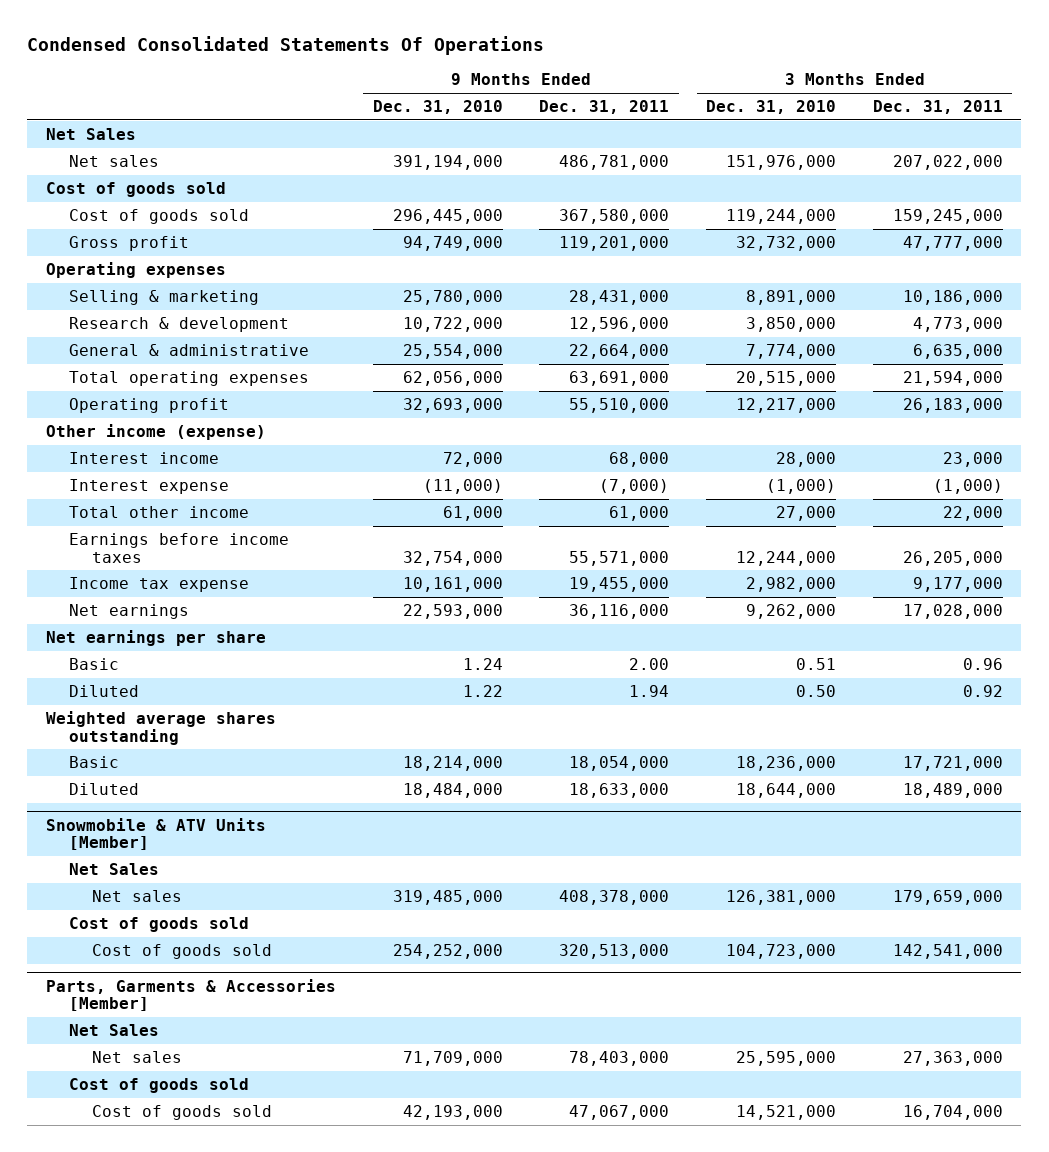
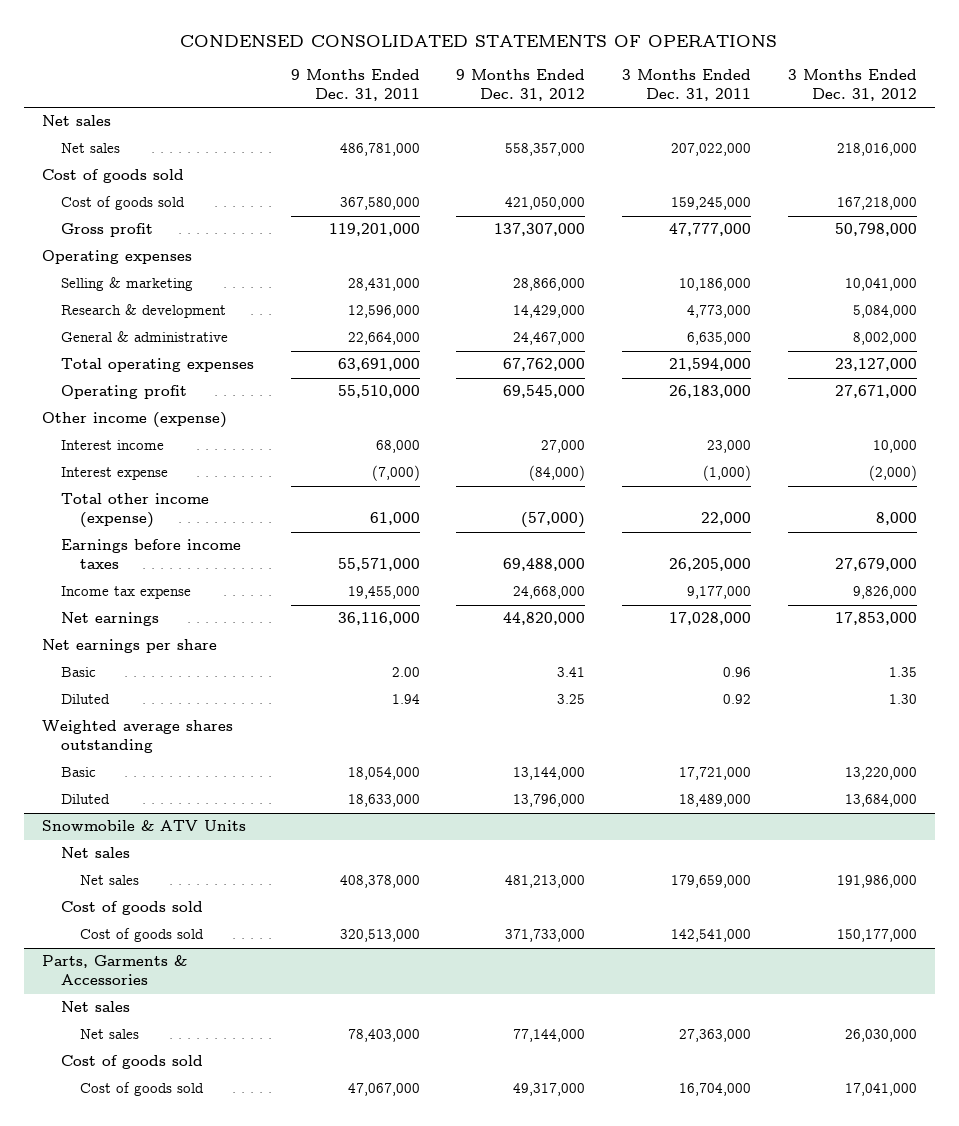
[27,36,545,56] Condensed Consolidated Statements Of Operations -> [180,34,778,47] CONDENSED CONSOLIDATED STATEMENTS OF OPERATIONS
[372,99,503,114] Dec. 31, 2010 -> none
[706,99,837,114] Dec. 31, 2010 -> none
none -> [456,68,586,101] 9 Months Ended Dec. 31, 2012
none -> [787,68,917,101] 3 Months Ended Dec. 31, 2012
[45,127,136,140] Net Sales -> [42,115,112,127] Net sales
[69,505,250,518] Total other income -> [61,493,210,529] Total other income (expense)
[45,817,266,851] Snowmobile & ATV Units [Member] -> [42,820,247,832] Snowmobile & ATV Units
[69,862,160,875] Net Sales -> [61,847,131,859] Net sales
[45,978,336,1012] Parts, Garments & Accessories [Member] -> [42,955,188,986] Parts, Garments & Accessories
[69,1023,160,1036] Net Sales -> [61,1001,131,1013] Net sales

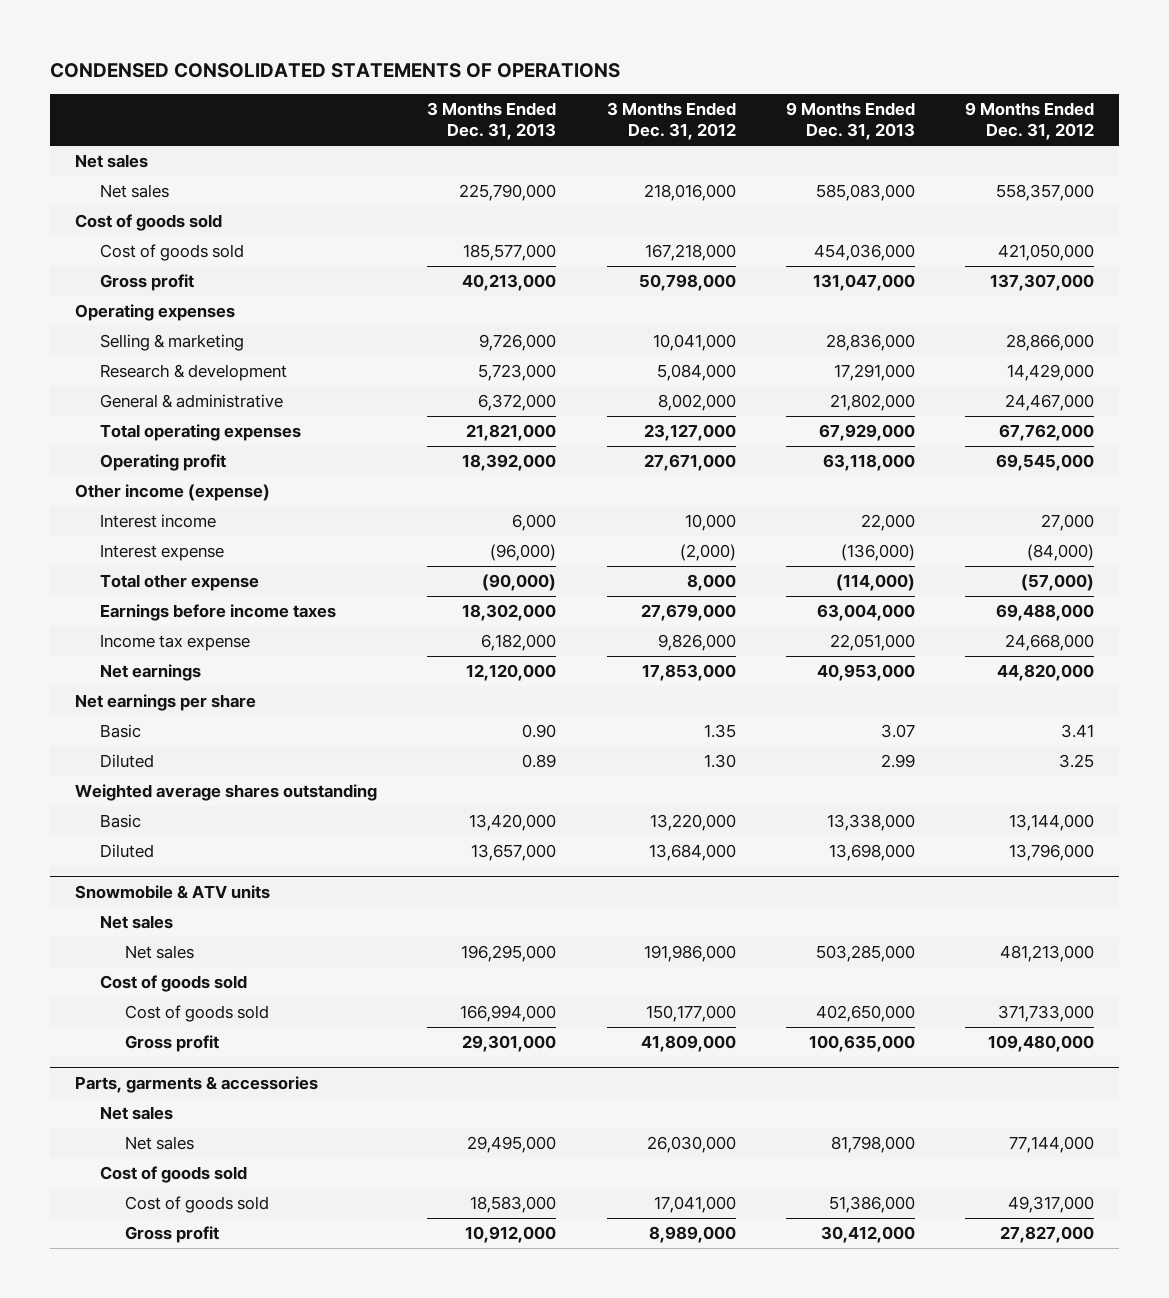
[290,68,420,101] 9 Months Ended Dec. 31, 2011 -> none
[622,68,752,101] 3 Months Ended Dec. 31, 2011 -> none
none -> [427,102,557,141] 3 Months Ended Dec. 31, 2013
none -> [785,102,915,141] 9 Months Ended Dec. 31, 2013
[61,493,210,529] Total other income (expense) -> [100,574,260,592] Total other expense
[42,820,247,832] Snowmobile & ATV Units -> [75,884,271,899] Snowmobile & ATV units
none -> [125,1035,220,1053] Gross profit
[42,955,188,986] Parts, Garments & Accessories -> [75,1075,319,1093] Parts, garments & accessories
none -> [125,1226,220,1244] Gross profit

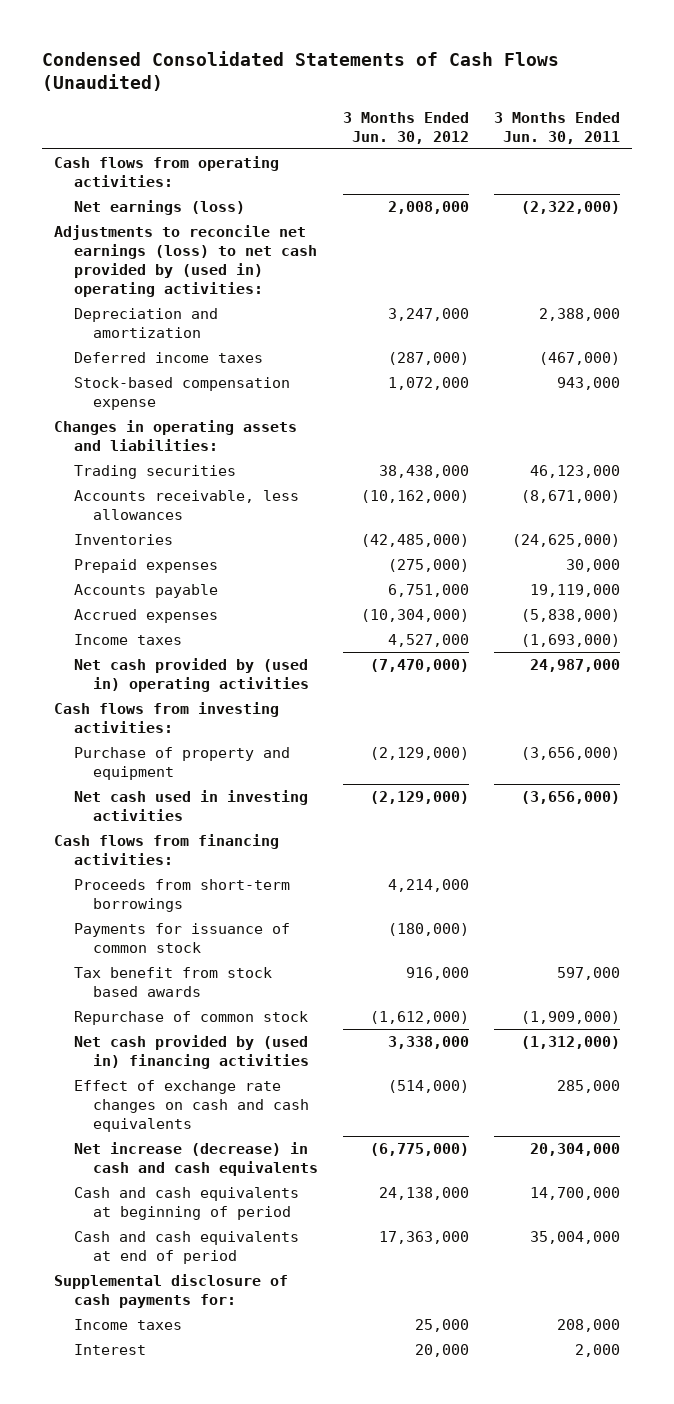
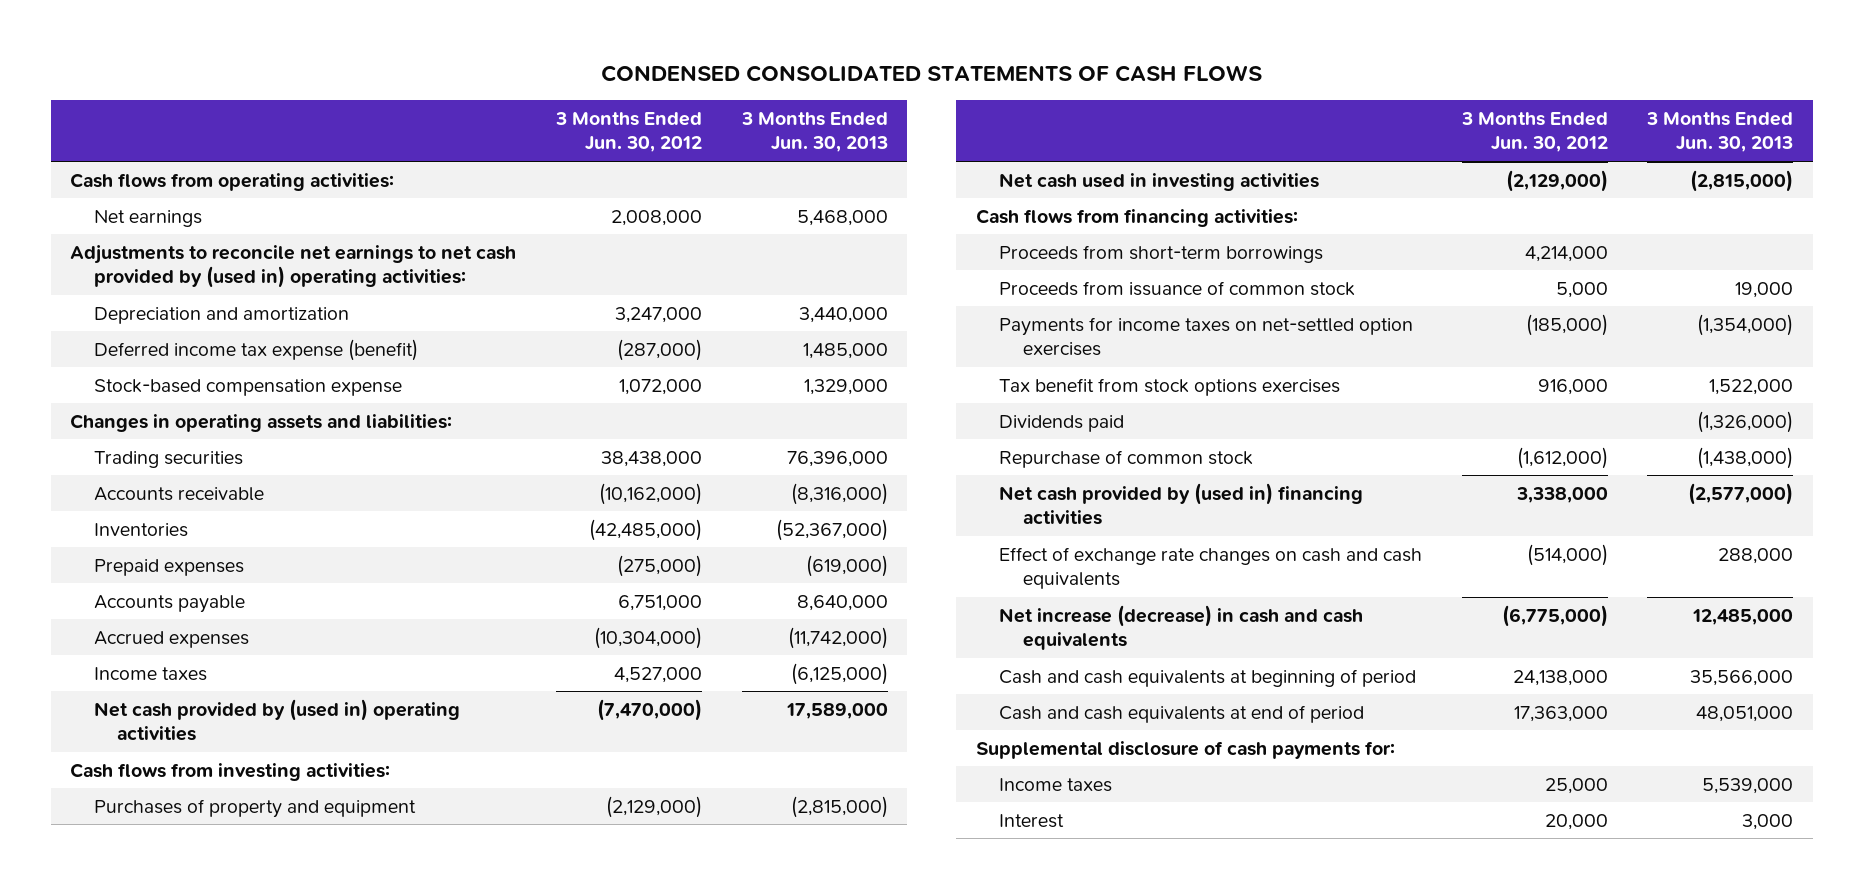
[41,50,559,92] Condensed Consolidated Statements of Cash Flows (Unaudited) -> [600,64,1262,82] CONDENSED CONSOLIDATED STATEMENTS OF CASH FLOWS
[493,111,620,144] 3 Months Ended Jun. 30, 2011 -> none
none -> [740,112,888,153] 3 Months Ended Jun. 30, 2013
[73,200,245,216] Net earnings (loss) -> [93,209,202,227] Net earnings
[54,225,317,297] Adjustments to reconcile net earnings (loss) to net cash provided by (used in) operating activities: -> [70,244,517,289] Adjustments to reconcile net earnings to net cash provided by (used in) operating activities:
[73,352,263,364] Deferred income taxes -> [93,338,418,361] Deferred income tax expense (benefit)
[73,490,299,521] Accounts receivable, less allowances -> [93,486,264,501] Accounts receivable
[73,747,290,781] Purchase of property and equipment -> [93,798,416,818] Purchases of property and equipment
[73,923,290,954] Payments for issuance of common stock -> [999,280,1356,296] Proceeds from issuance of common stock
[387,923,469,937] (180,000) -> [1555,281,1608,298] 5,000
none -> [999,316,1414,357] Payments for income taxes on net-settled option exercises
[73,967,272,998] Tax benefit from stock based awards -> [999,377,1341,396] Tax benefit from stock options exercises
none -> [999,414,1125,432] Dividends paid

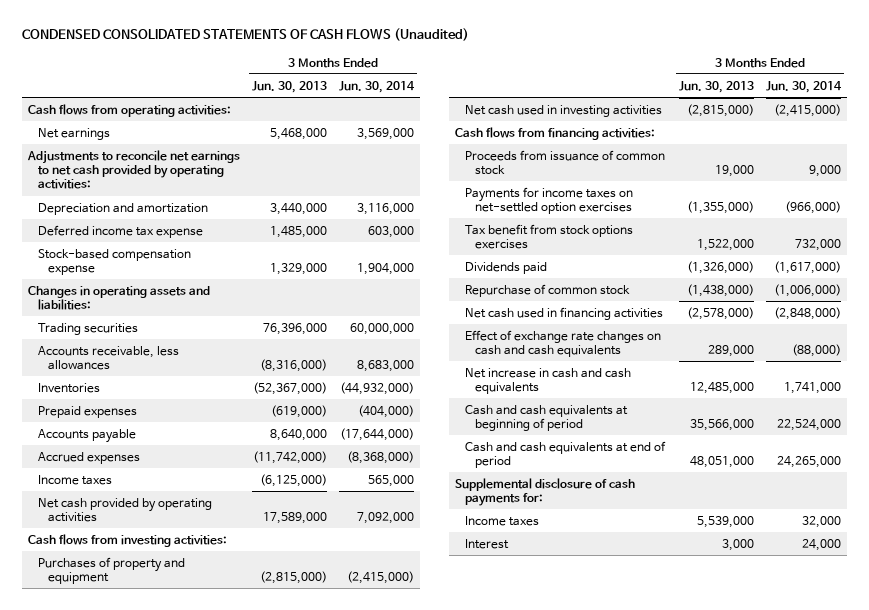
[600,64,1262,82] CONDENSED CONSOLIDATED STATEMENTS OF CASH FLOWS -> [21,28,469,42] CONDENSED CONSOLIDATED STATEMENTS OF CASH FLOWS (Unaudited)
[555,112,703,153] 3 Months Ended Jun. 30, 2012 -> none
none -> [339,80,416,93] Jun. 30, 2014
[70,244,517,289] Adjustments to reconcile net earnings to net cash provided by (used in) operating activities: -> [26,149,240,190] Adjustments to reconcile net earnings to net cash provided by operating activities:
[93,338,418,361] Deferred income tax expense (benefit) -> [37,224,203,238] Deferred income tax expense
[93,486,264,501] Accounts receivable -> [37,345,179,370] Accounts receivable, less allowances
[93,698,460,742] Net cash provided by (used in) operating activities -> [37,497,212,522] Net cash provided by operating activities
[999,244,1324,263] Proceeds from short-term borrowings -> none
[1697,313,1794,336] (1,354,000) -> [686,200,754,214] (1,355,000)
[999,482,1364,526] Net cash provided by (used in) financing activities -> [464,306,663,320] Net cash used in financing activities
[1688,482,1794,505] (2,577,000) -> [686,306,754,320] (2,578,000)
[1718,547,1794,564] 288,000 -> [707,344,754,357] 289,000
[999,604,1364,651] Net increase (decrease) in cash and cash equivalents -> [464,367,631,394] Net increase in cash and cash equivalents

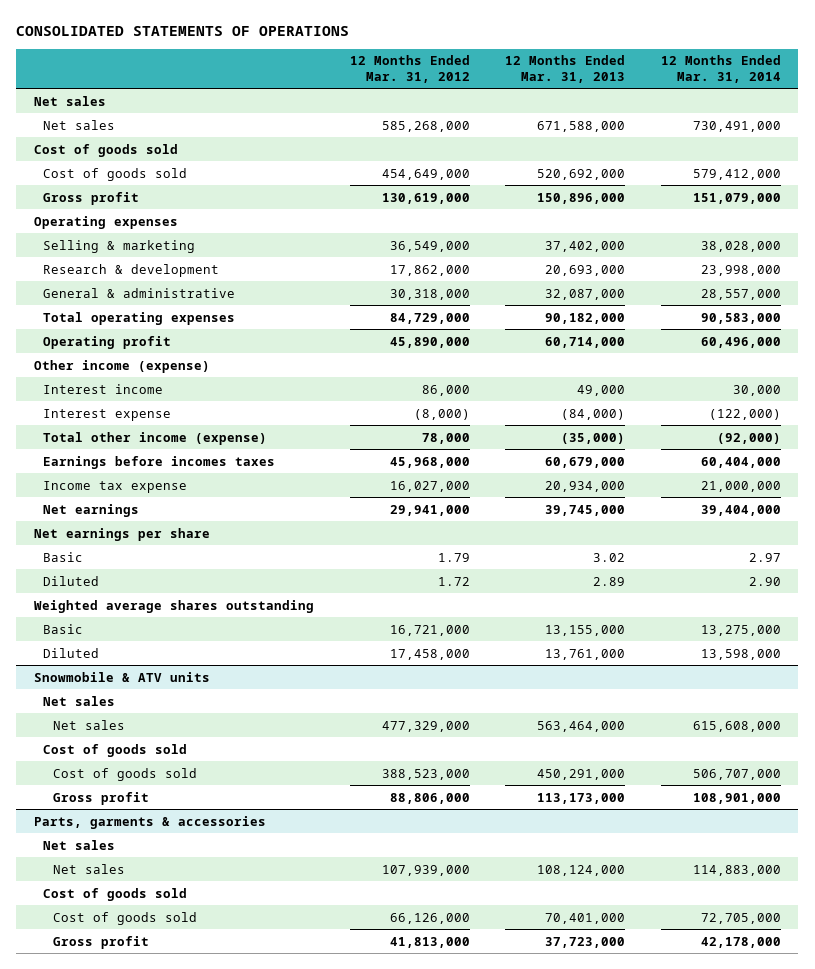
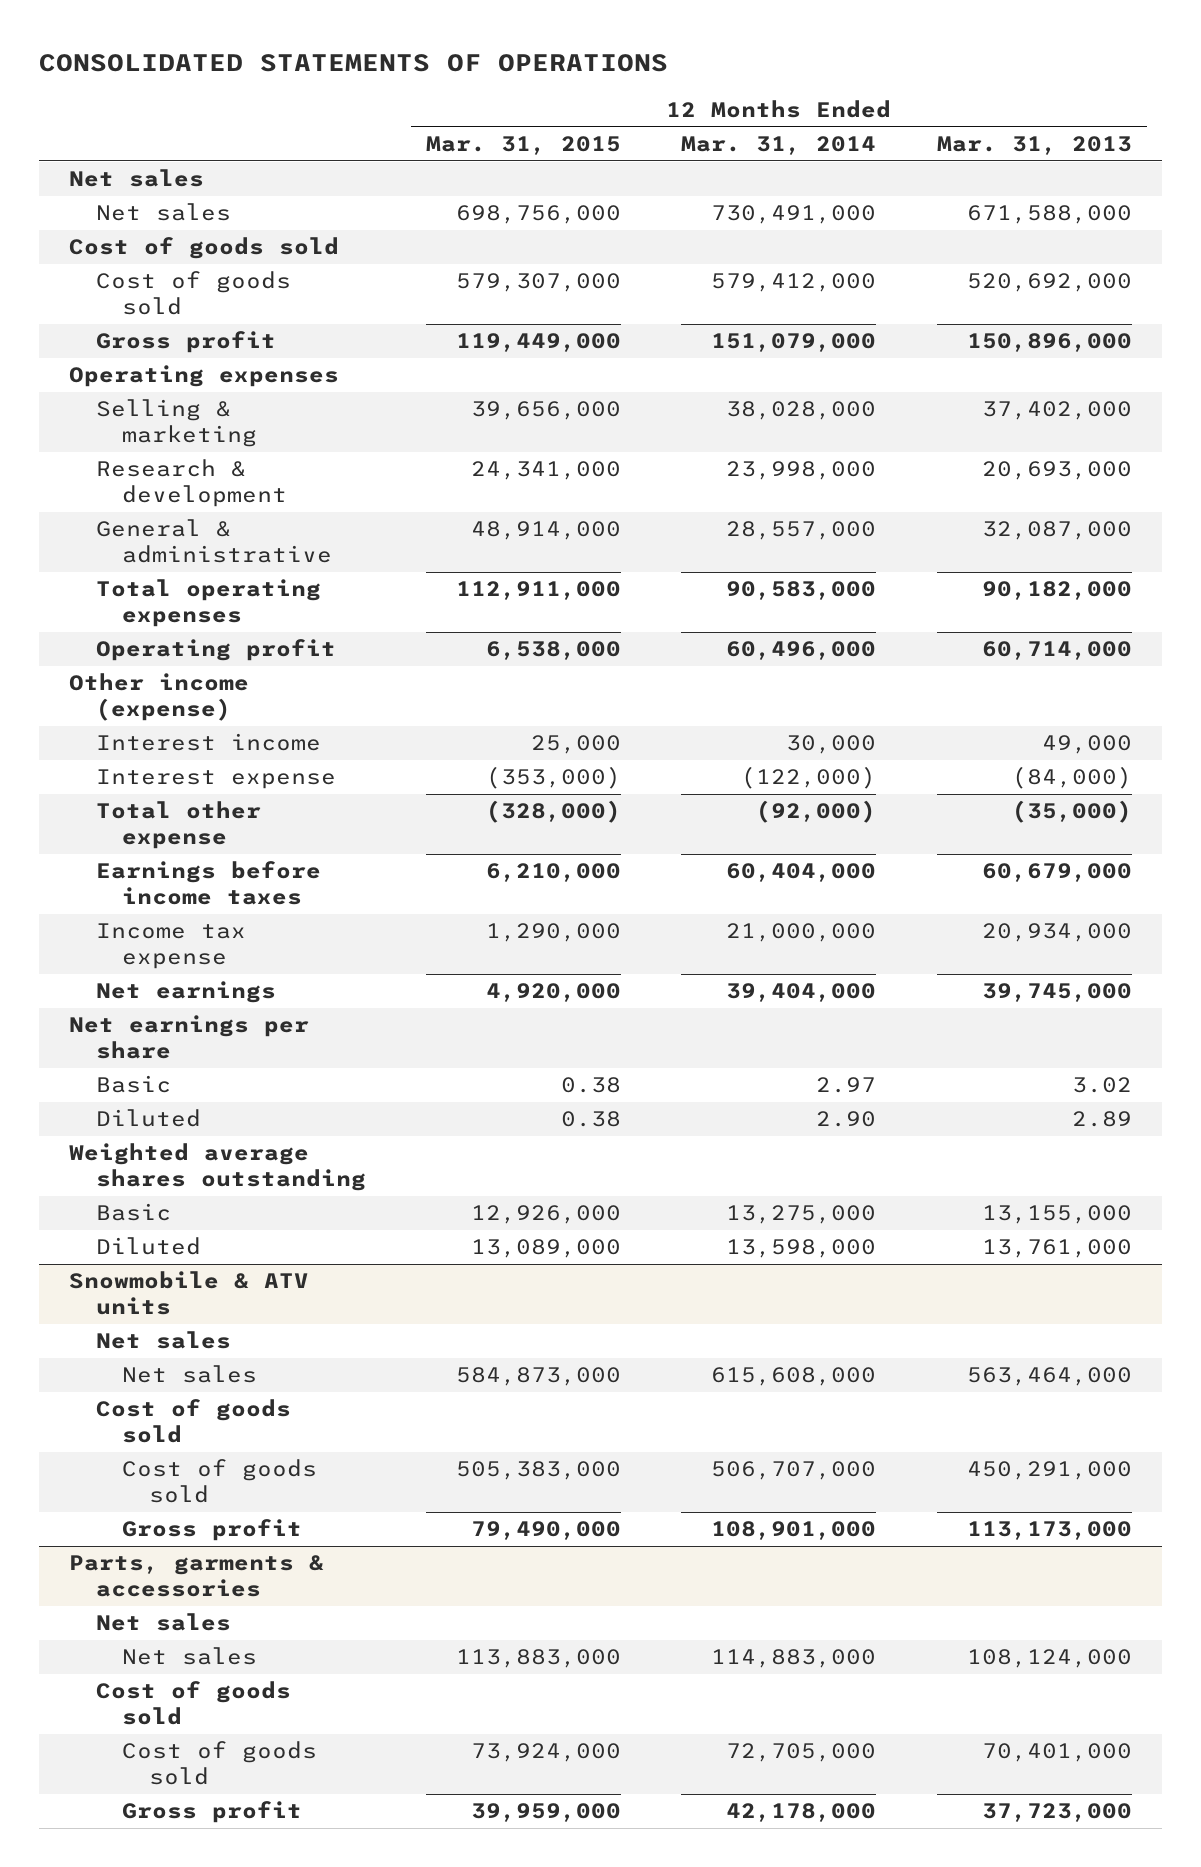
[349,55,470,83] 12 Months Ended Mar. 31, 2012 -> none
none -> [425,135,621,155] Mar. 31, 2015
[43,431,268,445] Total other income (expense) -> [95,801,261,850] Total other expense
[43,455,276,469] Earnings before incomes taxes -> [95,861,321,906] Earnings before income taxes

